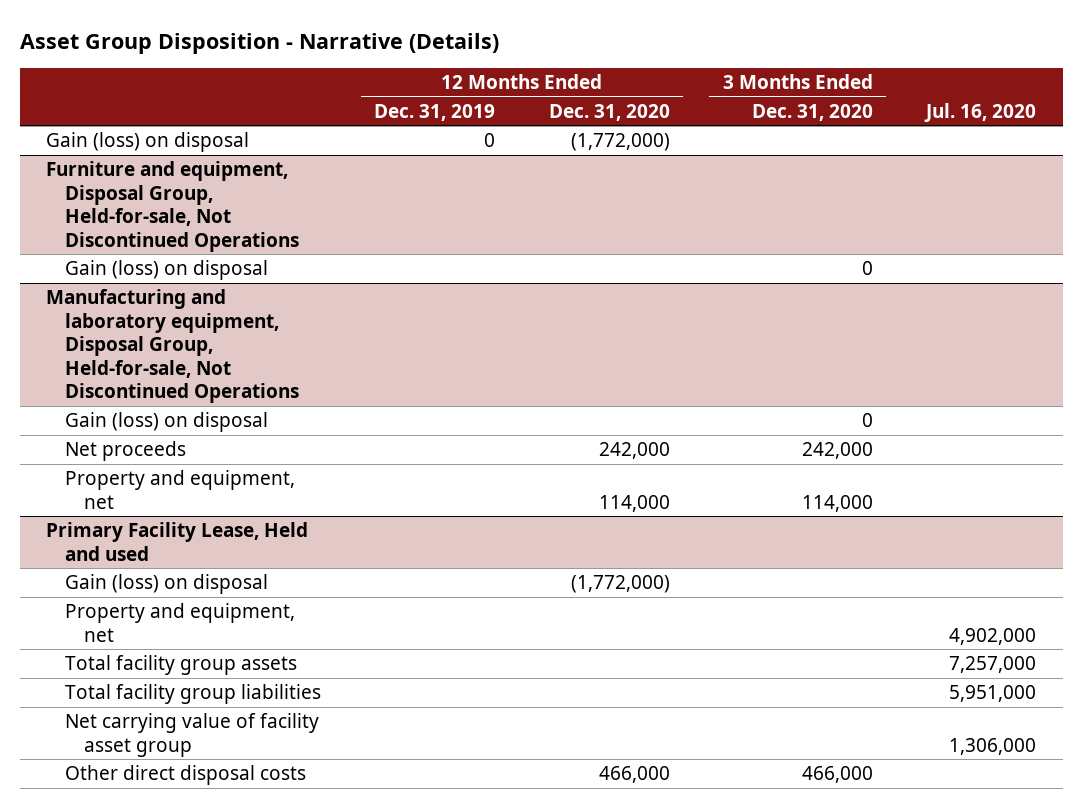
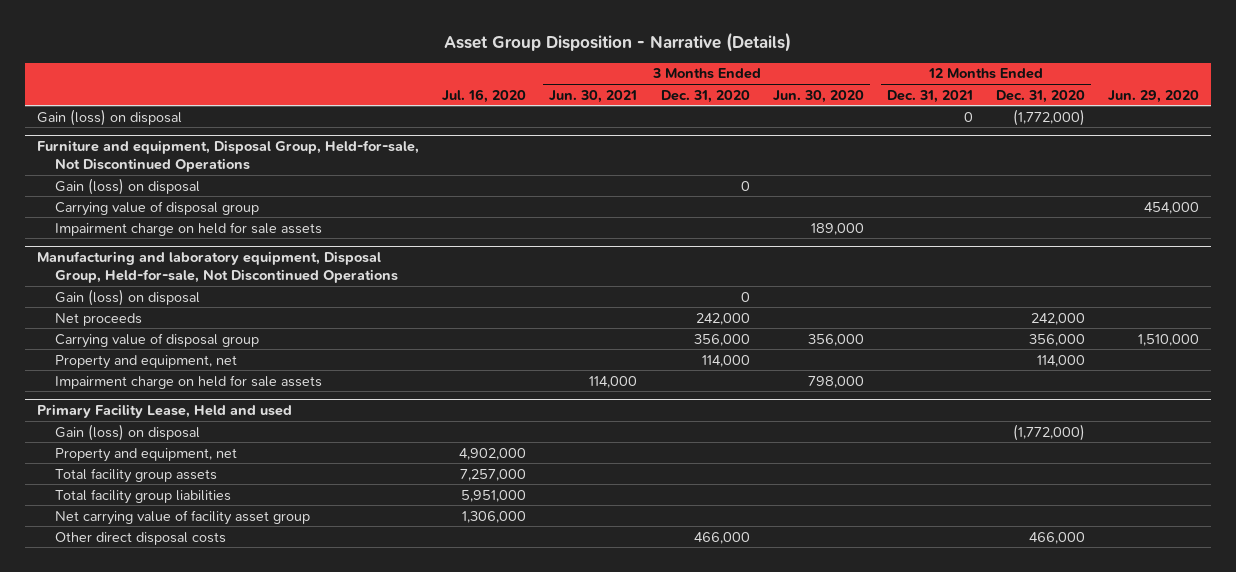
[374,103,496,121] Dec. 31, 2019 -> none
none -> [549,89,638,103] Jun. 30, 2021
none -> [772,89,864,103] Jun. 30, 2020
none -> [887,89,974,103] Dec. 31, 2021
none -> [1108,89,1200,103] Jun. 29, 2020
none -> [54,200,259,216] Carrying value of disposal group
none -> [54,221,322,236] Impairment charge on held for sale assets
none -> [54,332,259,348] Carrying value of disposal group
none -> [54,374,322,389] Impairment charge on held for sale assets

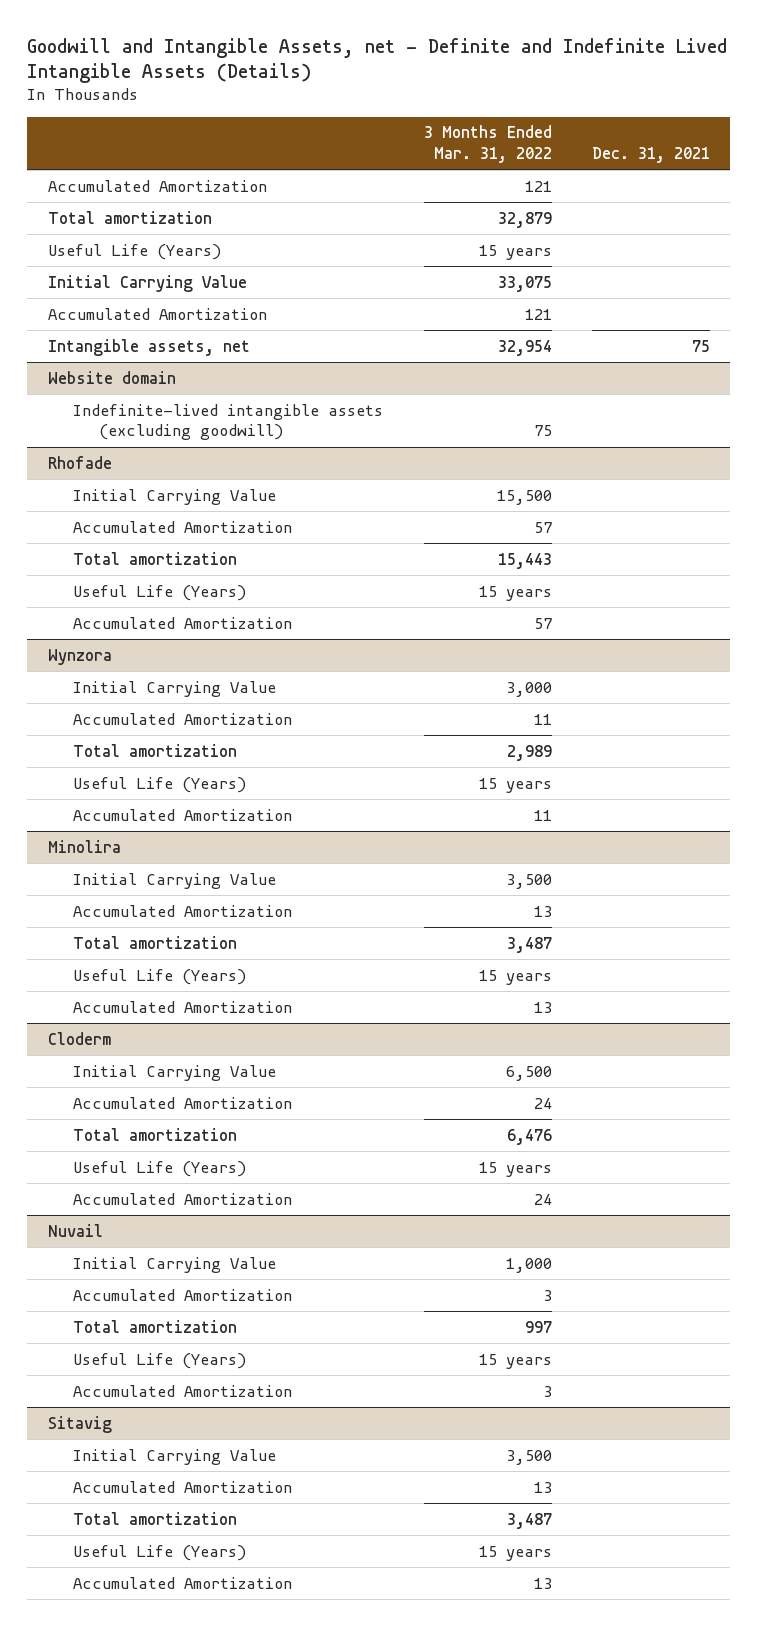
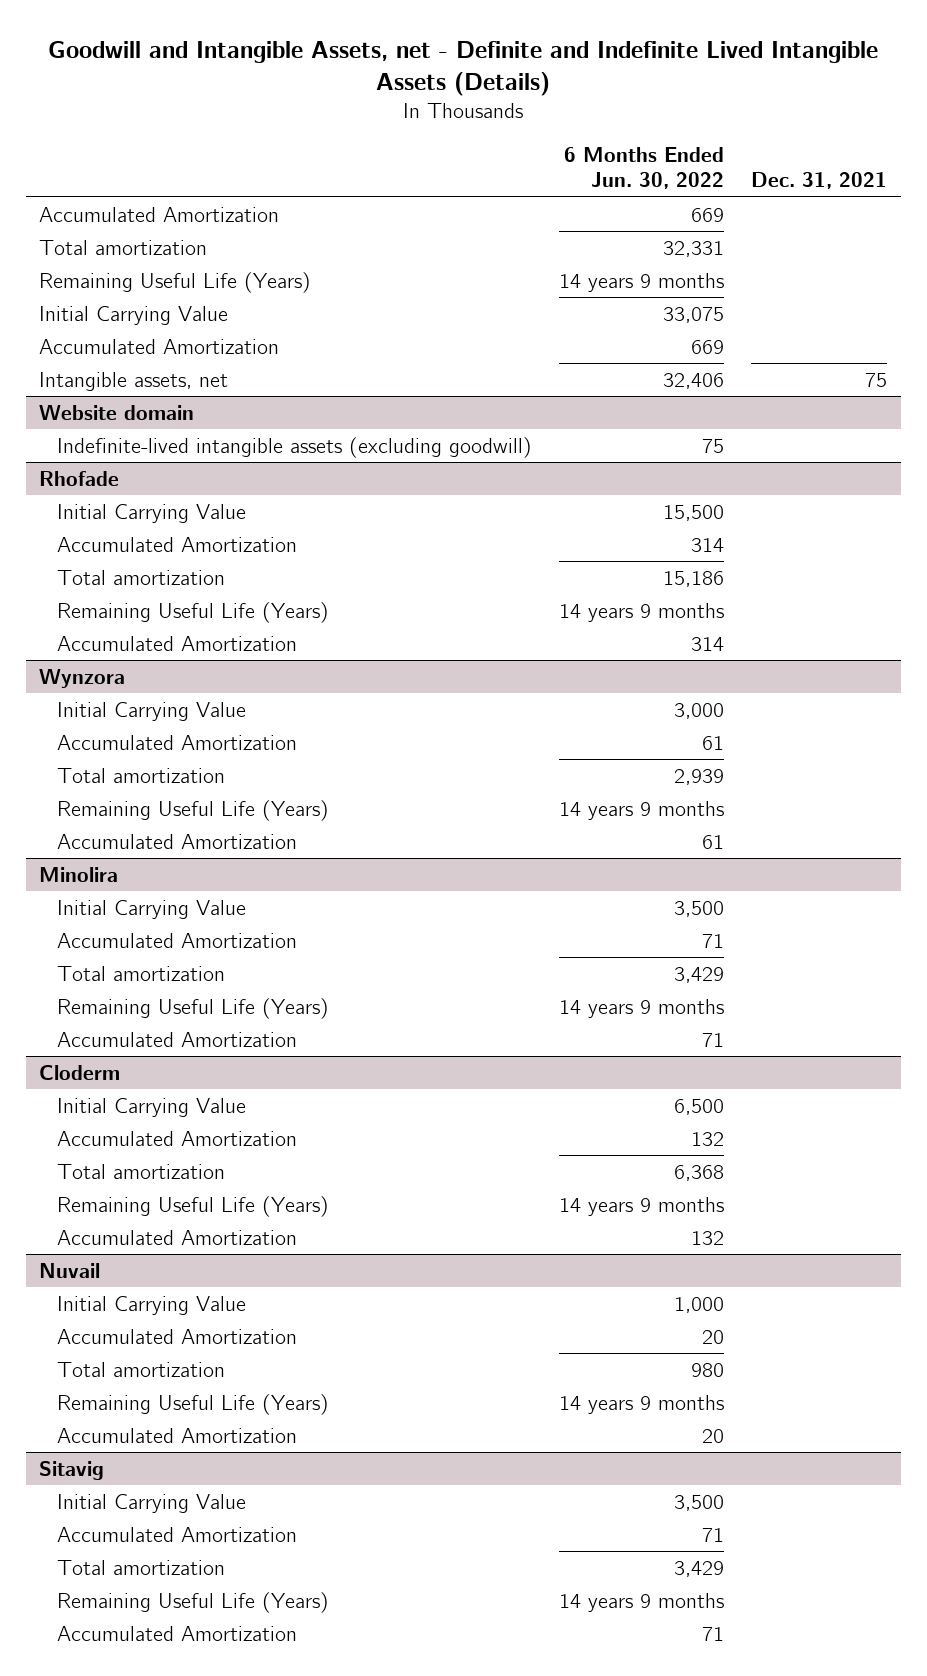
[423,125,552,163] 3 Months Ended Mar. 31, 2022 -> none
none -> [564,147,725,190] 6 Months Ended Jun. 30, 2022
[47,243,221,260] Useful Life (Years) -> [39,271,312,293] Remaining Useful Life (Years)
[73,584,247,601] Useful Life (Years) -> [57,601,330,623] Remaining Useful Life (Years)
[73,776,247,793] Useful Life (Years) -> [57,799,330,821] Remaining Useful Life (Years)
[73,968,247,985] Useful Life (Years) -> [57,997,330,1019] Remaining Useful Life (Years)
[73,1160,247,1177] Useful Life (Years) -> [57,1195,330,1217] Remaining Useful Life (Years)
[73,1352,247,1369] Useful Life (Years) -> [57,1393,330,1415] Remaining Useful Life (Years)
[73,1544,247,1561] Useful Life (Years) -> [57,1591,330,1613] Remaining Useful Life (Years)

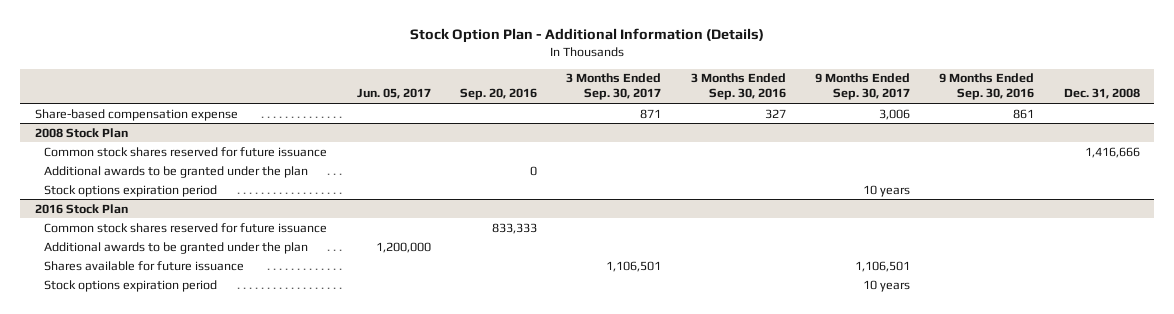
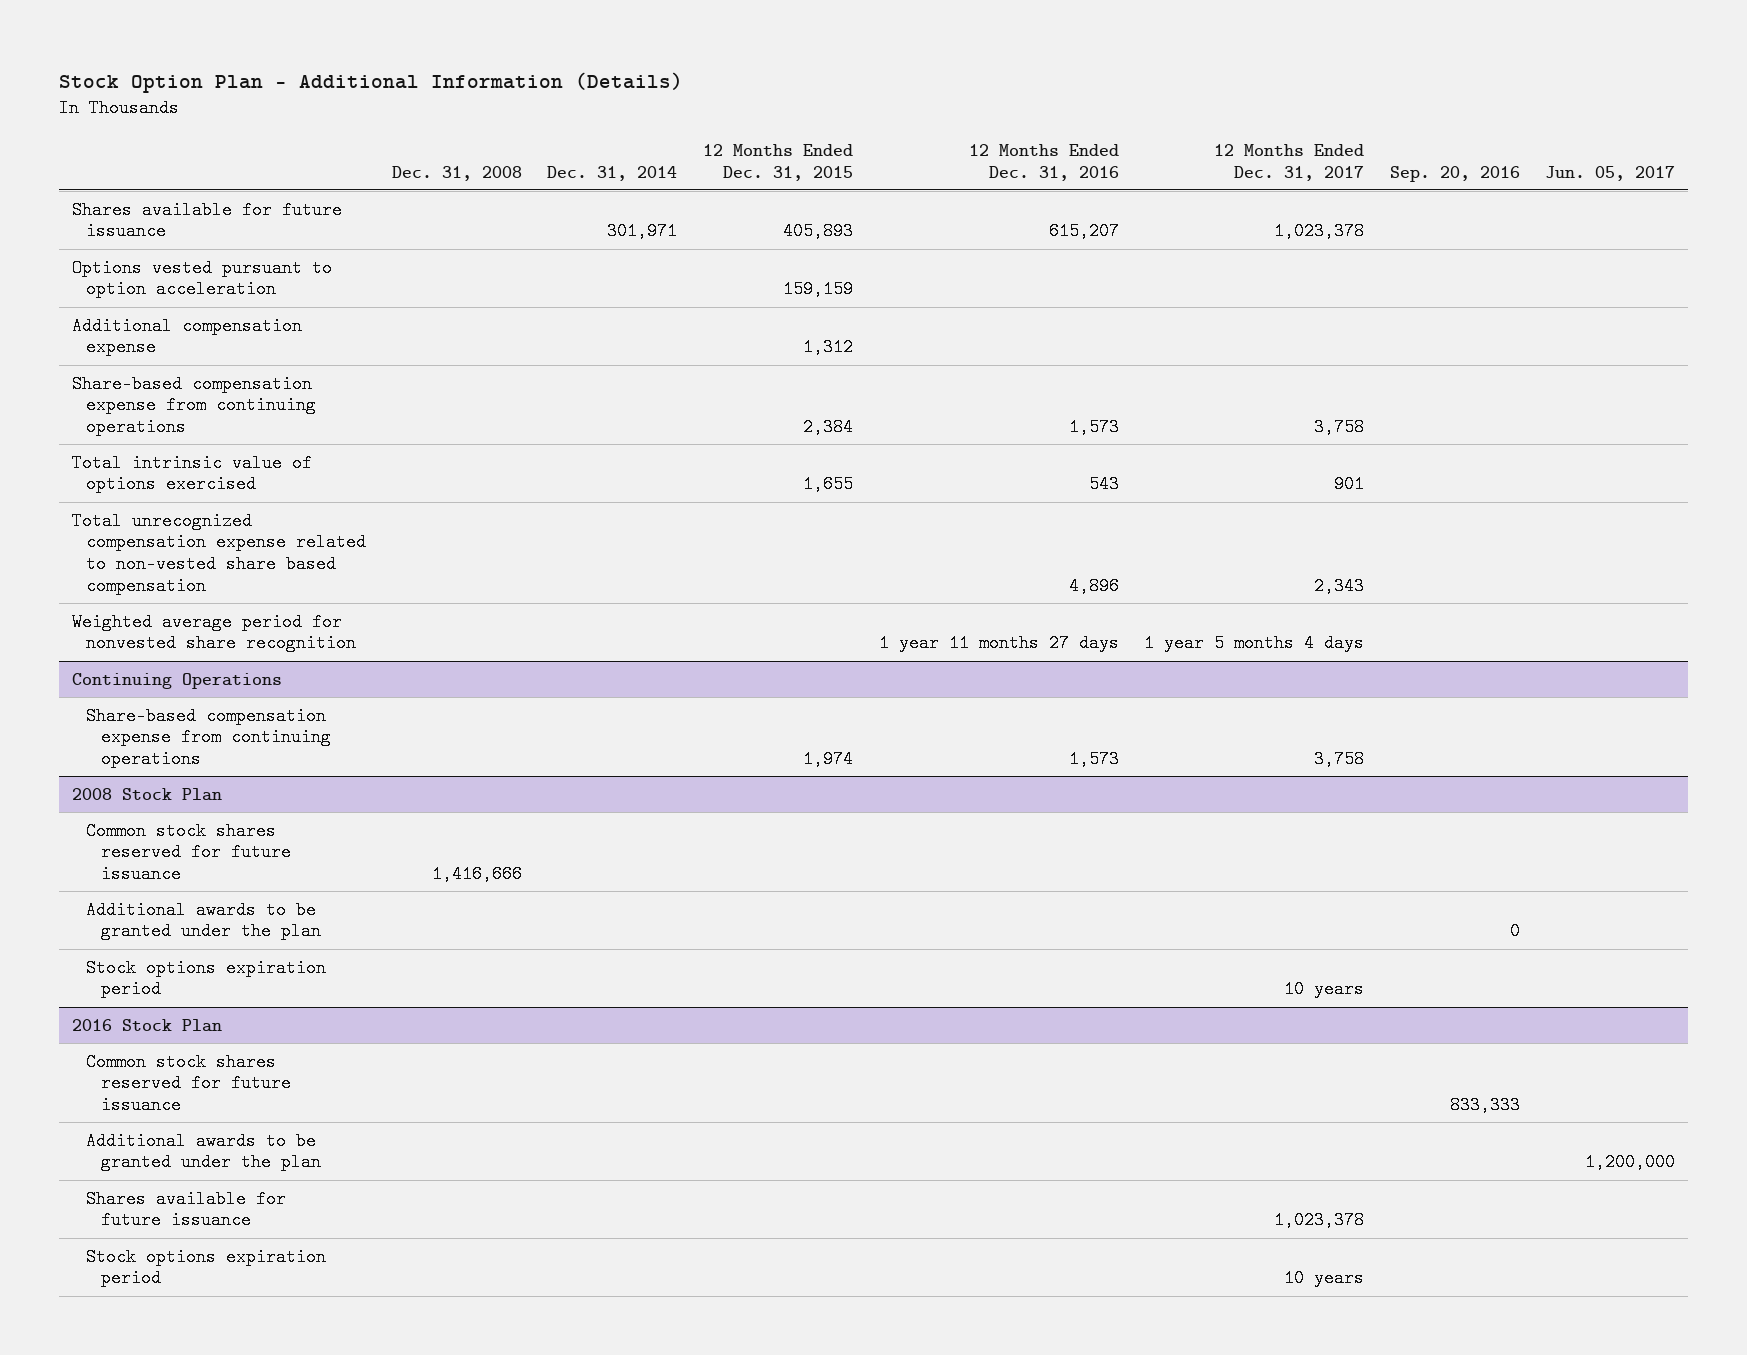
[566,73,662,101] 3 Months Ended Sep. 30, 2017 -> none
[690,73,786,101] 3 Months Ended Sep. 30, 2016 -> none
[814,73,910,101] 9 Months Ended Sep. 30, 2017 -> none
[939,73,1035,101] 9 Months Ended Sep. 30, 2016 -> none
none -> [547,165,678,181] Dec. 31, 2014
none -> [703,143,854,181] 12 Months Ended Dec. 31, 2015
none -> [968,143,1119,181] 12 Months Ended Dec. 31, 2016
none -> [1214,143,1365,181] 12 Months Ended Dec. 31, 2017
none -> [71,200,342,241] Shares available for future issuance
none -> [71,258,332,299] Options vested pursuant to option acceleration
none -> [71,316,302,357] Additional compensation expense
[34,108,238,121] Share-based compensation expense -> [71,374,317,437] Share-based compensation expense from continuing operations
none -> [71,453,312,494] Total intrinsic value of options exercised
none -> [71,511,367,596] Total unrecognized compensation expense related to non-vested share based compensation
none -> [71,612,357,653] Weighted average period for nonvested share recognition
none -> [71,672,282,689] Continuing Operations
none -> [86,706,331,769] Share-based compensation expense from continuing operations

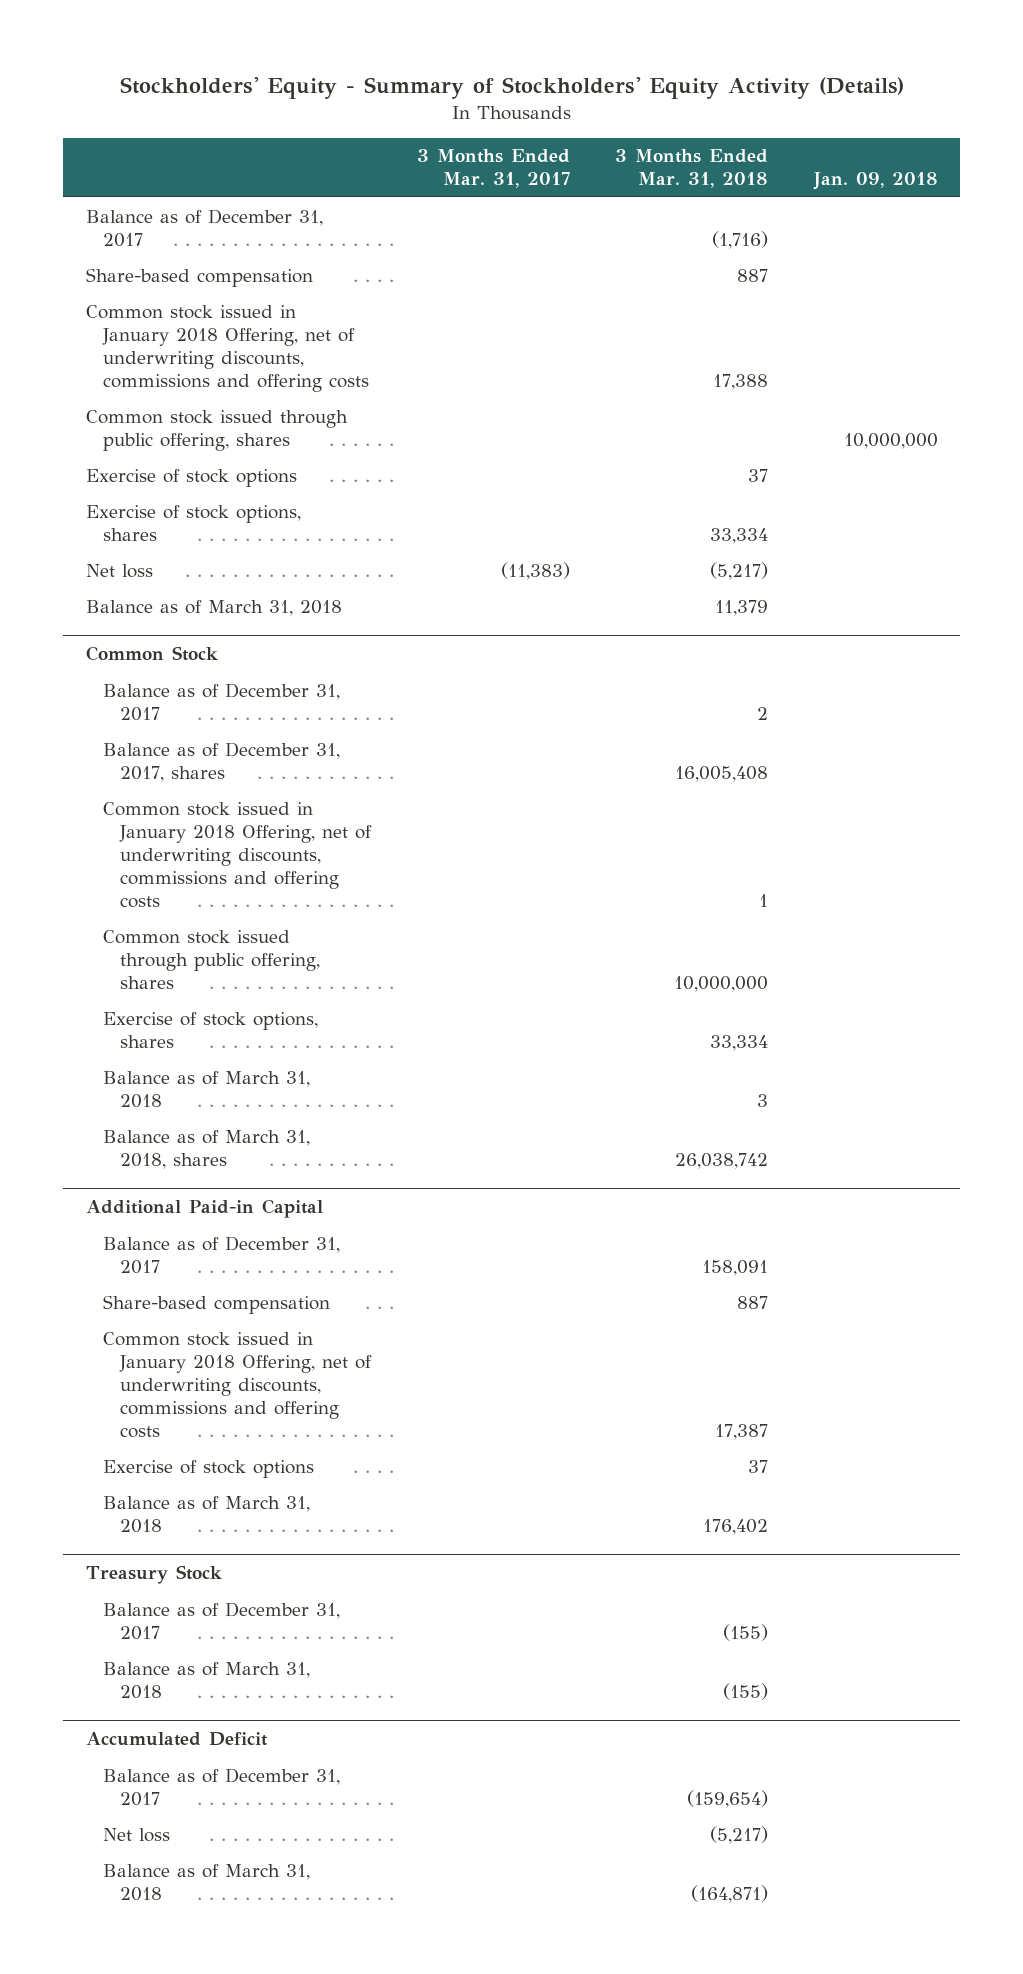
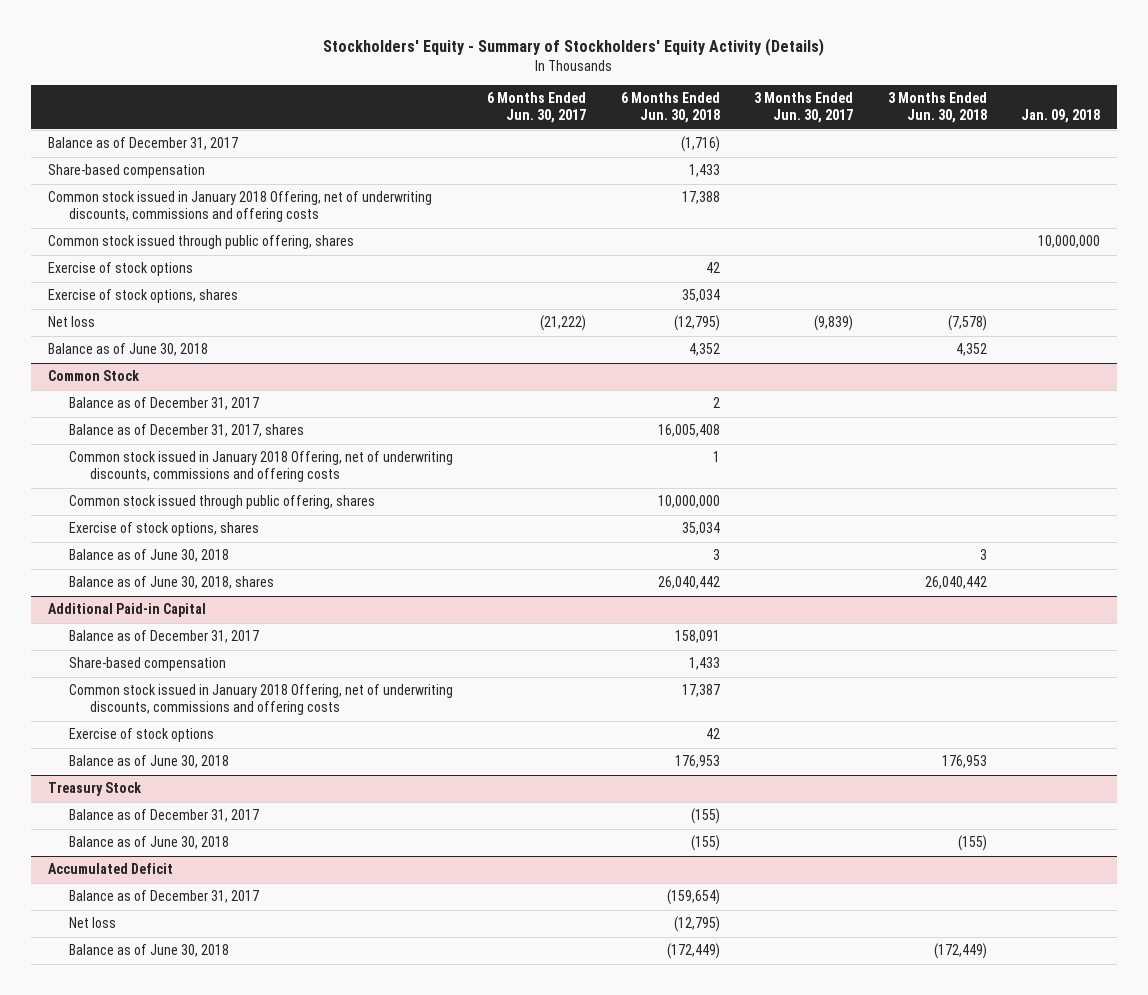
[416,149,570,189] 3 Months Ended Mar. 31, 2017 -> none
[615,149,769,189] 3 Months Ended Mar. 31, 2018 -> none
none -> [487,92,587,124] 6 Months Ended Jun. 30, 2017
none -> [620,92,720,124] 6 Months Ended Jun. 30, 2018
none -> [754,92,854,124] 3 Months Ended Jun. 30, 2017
none -> [887,92,987,124] 3 Months Ended Jun. 30, 2018
[85,599,342,616] Balance as of March 31, 2018 -> [47,343,208,357] Balance as of June 30, 2018
[103,1070,311,1108] Balance as of March 31, 2018 -> [68,549,229,563] Balance as of June 30, 2018
[103,1129,311,1169] Balance as of March 31, 2018, shares -> [68,576,274,590] Balance as of June 30, 2018, shares
[103,1495,311,1533] Balance as of March 31, 2018 -> [68,755,229,769] Balance as of June 30, 2018
[103,1661,311,1699] Balance as of March 31, 2018 -> [68,836,229,850] Balance as of June 30, 2018
[103,1863,311,1901] Balance as of March 31, 2018 -> [68,944,229,958] Balance as of June 30, 2018

